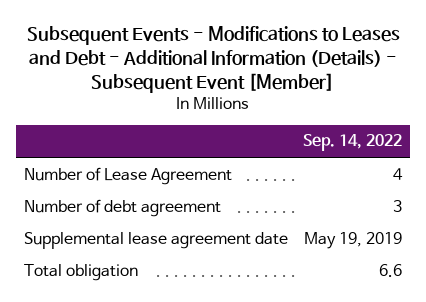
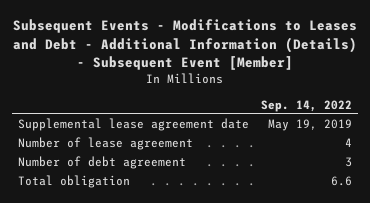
[23,166,232,185] Number of Lease Agreement -> none
none -> [17,137,193,151] Number of lease agreement
[23,198,221,217] Number of debt agreement -> [17,156,186,170] Number of debt agreement

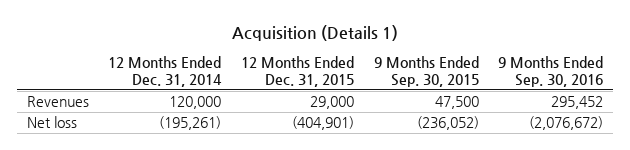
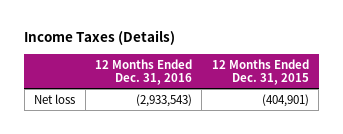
[232,24,399,41] Acquisition (Details 1) -> [24,30,176,46] Income Taxes (Details)
[108,55,223,88] 12 Months Ended Dec. 31, 2014 -> none
[373,55,479,88] 9 Months Ended Sep. 30, 2015 -> none
[498,55,604,88] 9 Months Ended Sep. 30, 2016 -> none
none -> [95,58,193,85] 12 Months Ended Dec. 31, 2016
[26,96,89,108] Revenues -> none

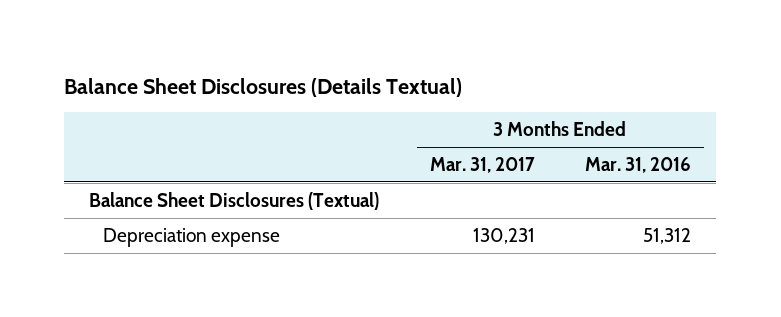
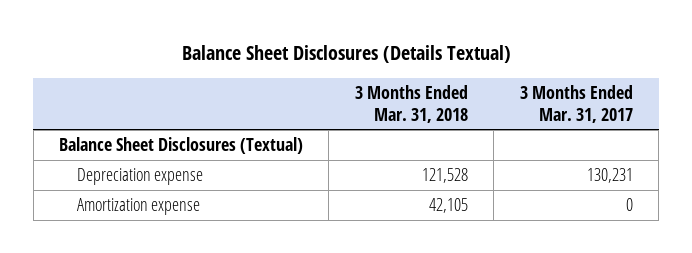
[585,157,692,174] Mar. 31, 2016 -> none
none -> [354,84,468,123] 3 Months Ended Mar. 31, 2018
none -> [76,197,200,215] Amortization expense

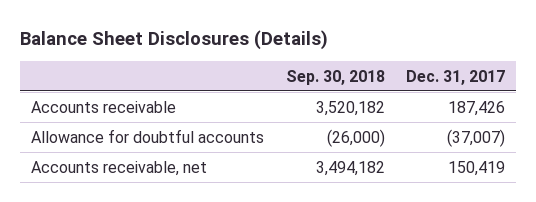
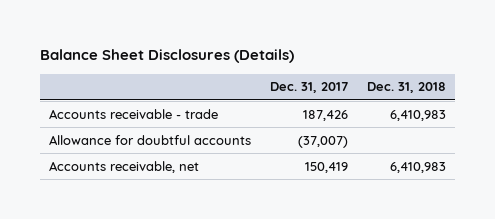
[285,69,385,85] Sep. 30, 2018 -> none
none -> [366,82,446,94] Dec. 31, 2018
[30,100,176,113] Accounts receivable -> [49,108,219,119] Accounts receivable - trade

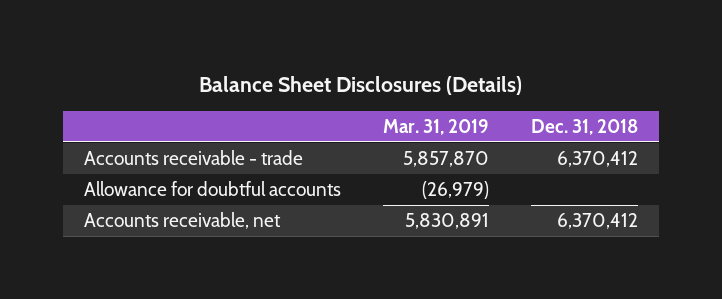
[269,82,348,94] Dec. 31, 2017 -> none
none -> [383,118,490,135] Mar. 31, 2019
[389,109,446,121] 6,410,983 -> [557,150,639,167] 6,370,412
[389,161,446,173] 6,410,983 -> [557,212,639,229] 6,370,412

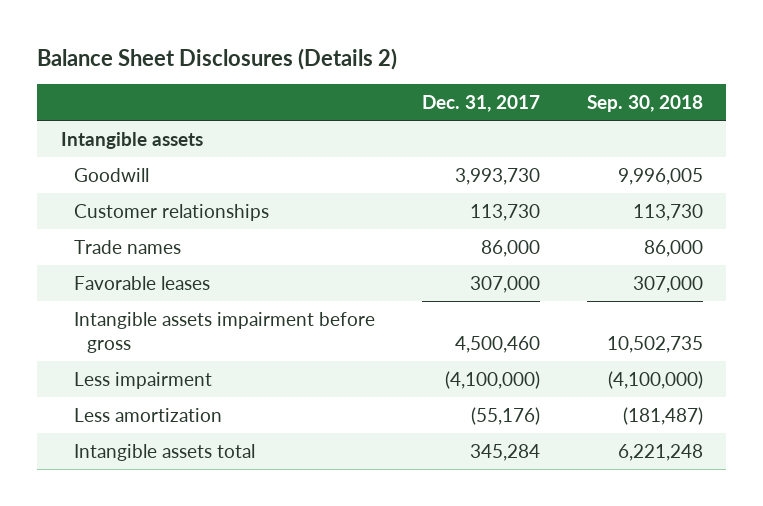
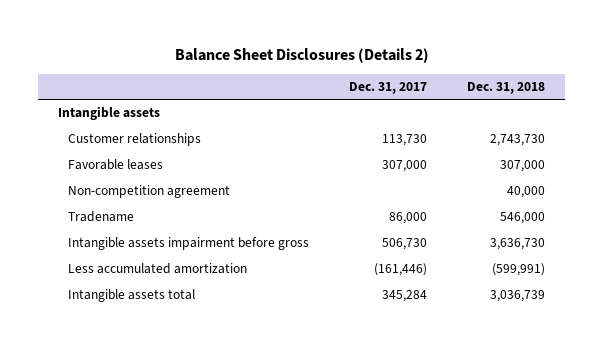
[586,95,703,113] Sep. 30, 2018 -> none
none -> [466,82,545,95] Dec. 31, 2018
[73,167,149,182] Goodwill -> none
[73,239,181,254] Trade names -> none
[73,371,212,389] Less impairment -> none
none -> [68,185,231,199] Non-competition agreement
none -> [68,211,135,223] Tradename
[454,335,540,353] 4,500,460 -> [382,238,428,251] 506,730
[73,407,222,422] Less amortization -> [68,263,248,275] Less accumulated amortization
[470,406,540,425] (55,176) -> [374,263,428,277] (161,446)

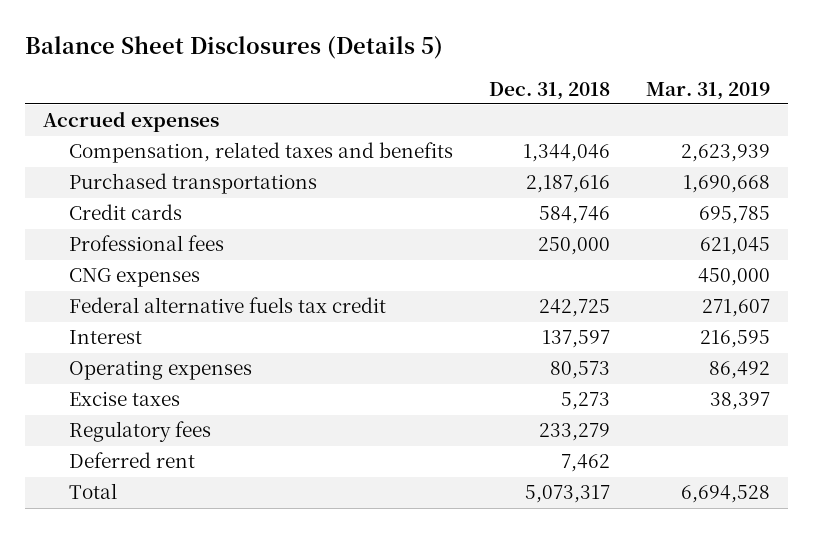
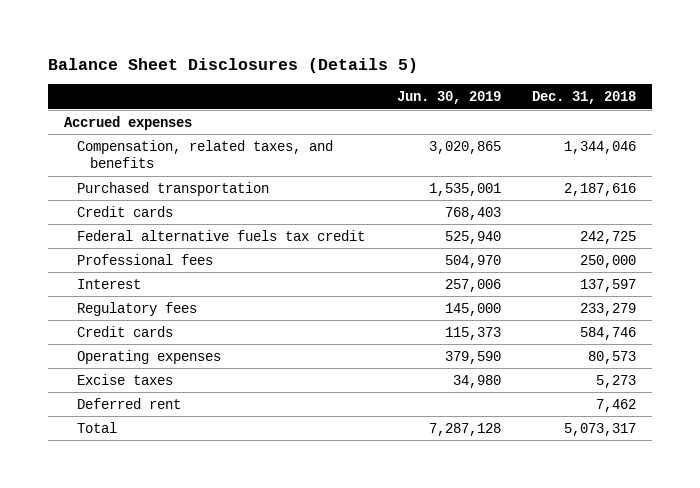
[646,81,771,100] Mar. 31, 2019 -> none
none -> [396,91,501,105] Jun. 30, 2019
[68,268,200,288] CNG expenses -> none
[68,142,453,164] Compensation, related taxes and benefits -> [76,139,333,169] Compensation, related taxes, and benefits
[68,173,317,195] Purchased transportations -> [76,181,269,196] Purchased transportation
none -> [76,205,173,217] Credit cards
[68,235,224,252] Professional fees -> [76,253,213,265] Professional fees
[68,421,211,443] Regulatory fees -> [76,301,197,316] Regulatory fees
[68,204,182,221] Credit cards -> [76,325,173,337] Credit cards

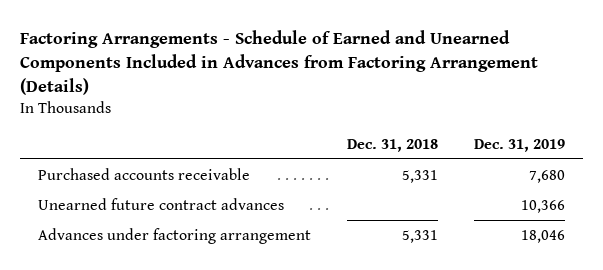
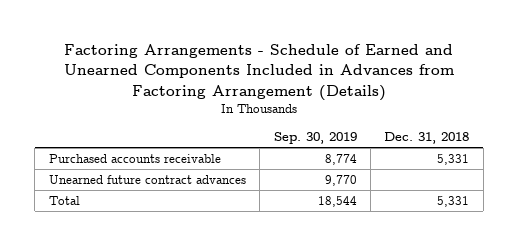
[473,138,565,152] Dec. 31, 2019 -> none
none -> [273,132,357,145] Sep. 30, 2019
[37,227,311,244] Advances under factoring arrangement -> [48,195,80,205] Total

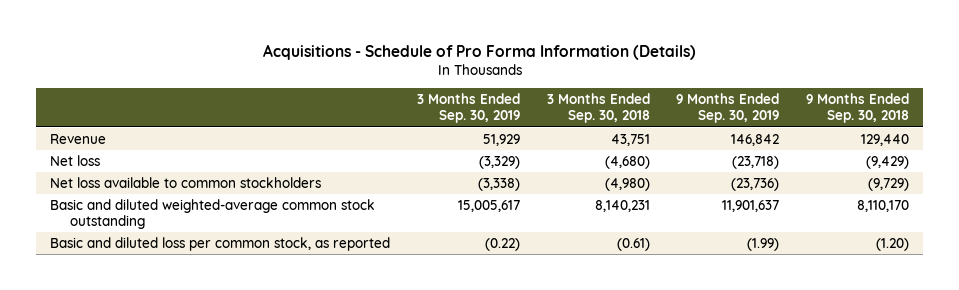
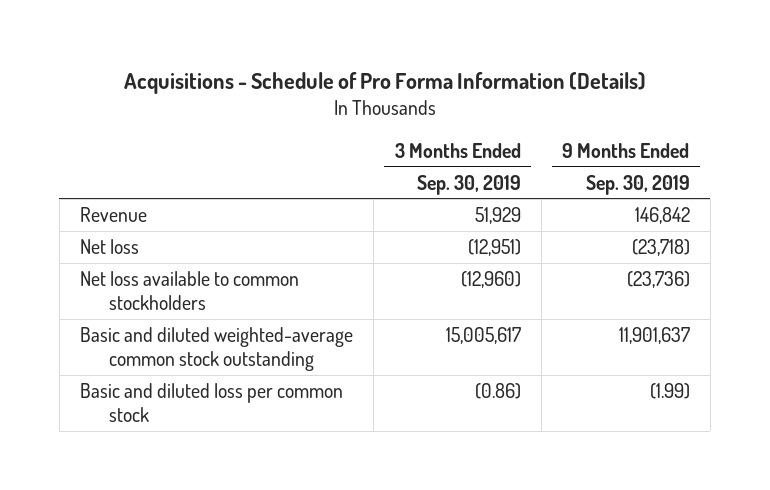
[546,92,650,124] 3 Months Ended Sep. 30, 2018 -> none
[806,92,910,124] 9 Months Ended Sep. 30, 2018 -> none
[478,155,520,169] (3,329) -> [467,238,521,256] (12,951)
[477,177,520,191] (3,338) -> [460,270,521,288] (12,960)
[49,236,390,251] Basic and diluted loss per common stock, as reported -> [80,382,344,423] Basic and diluted loss per common stock
[484,237,520,251] (0.22) -> [474,382,521,399] (0.86)

